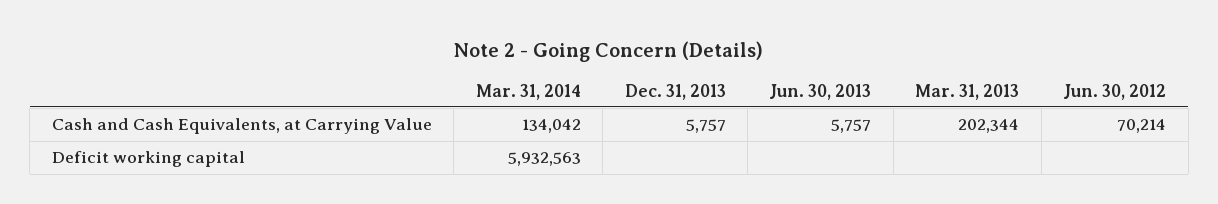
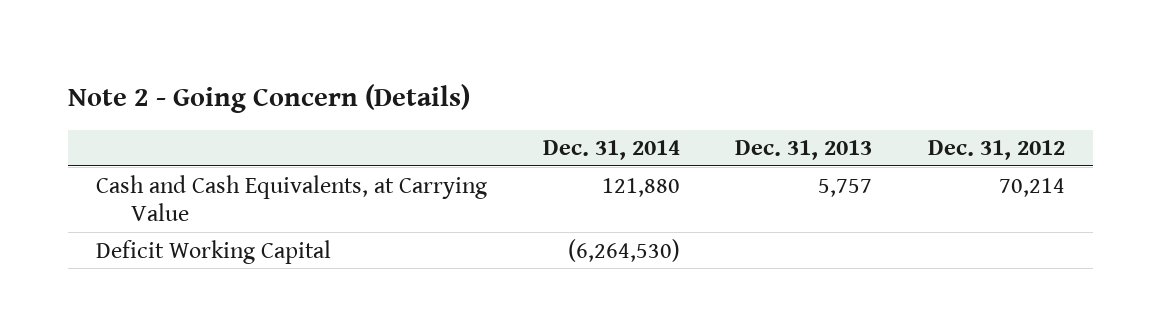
[475,83,581,100] Mar. 31, 2014 -> none
[769,83,872,100] Jun. 30, 2013 -> none
[915,83,1020,100] Mar. 31, 2013 -> none
[1063,83,1167,100] Jun. 30, 2012 -> none
none -> [542,140,680,161] Dec. 31, 2014
none -> [927,140,1065,161] Dec. 31, 2012
[51,151,245,168] Deficit working capital -> [96,239,332,264] Deficit Working Capital

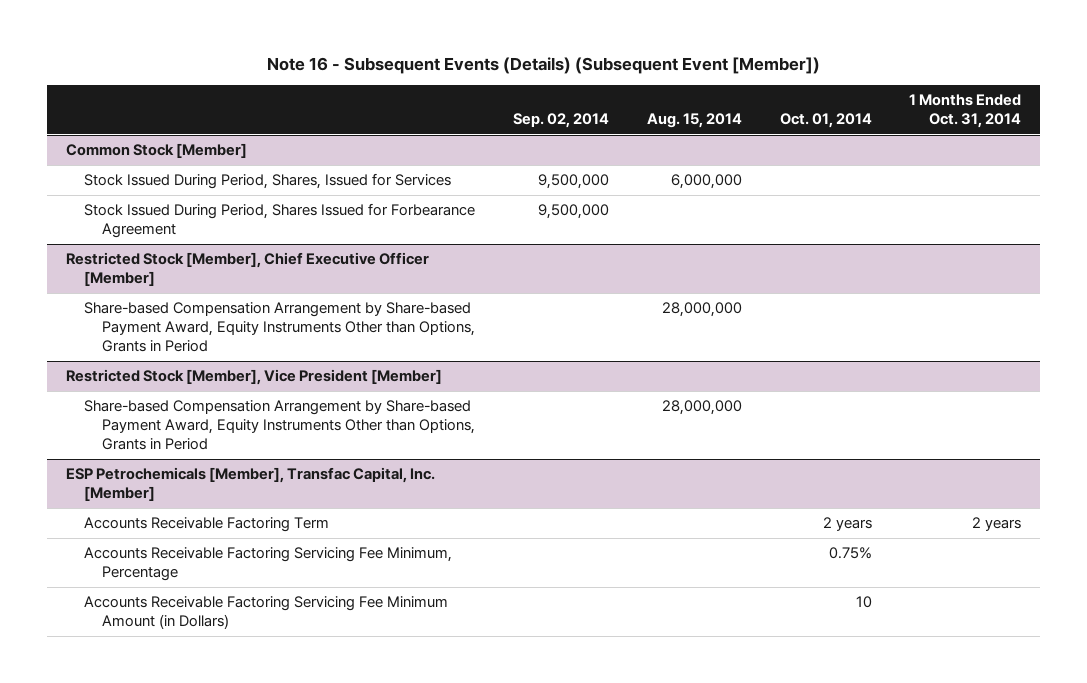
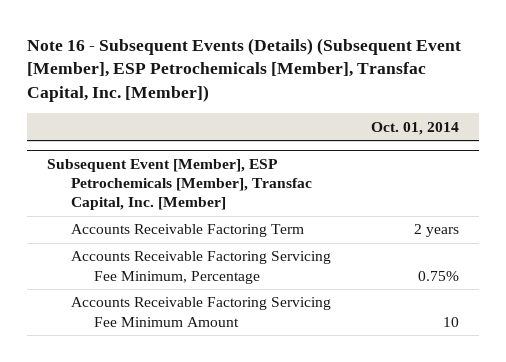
[266,57,820,75] Note 16 - Subsequent Events (Details) (Subsequent Event [Member]) -> [26,37,461,103] Note 16 - Subsequent Events (Details) (Subsequent Event [Member], ESP Petrochemicals [Member], Transfac Capital, Inc. [Member])
[512,113,609,129] Sep. 02, 2014 -> none
[646,113,742,129] Aug. 15, 2014 -> none
[909,94,1022,129] 1 Months Ended Oct. 31, 2014 -> none
[65,143,247,159] Common Stock [Member] -> none
[83,173,451,190] Stock Issued During Period, Shares, Issued for Services -> none
[83,203,475,239] Stock Issued During Period, Shares Issued for Forbearance Agreement -> none
[65,252,429,287] Restricted Stock [Member], Chief Executive Officer [Member] -> none
[83,302,476,352] Share-based Compensation Arrangement by Share-based Payment Award, Equity Instruments Other than Options, Grants in Period -> none
[65,369,442,386] Restricted Stock [Member], Vice President [Member] -> none
[83,400,476,450] Share-based Compensation Arrangement by Share-based Payment Award, Equity Instruments Other than Options, Grants in Period -> none
[65,467,435,502] ESP Petrochemicals [Member], Transfac Capital, Inc. [Member] -> [47,159,312,211] Subsequent Event [Member], ESP Petrochemicals [Member], Transfac Capital, Inc. [Member]
[83,596,448,630] Accounts Receivable Factoring Servicing Fee Minimum Amount (in Dollars) -> [70,297,331,327] Accounts Receivable Factoring Servicing Fee Minimum Amount

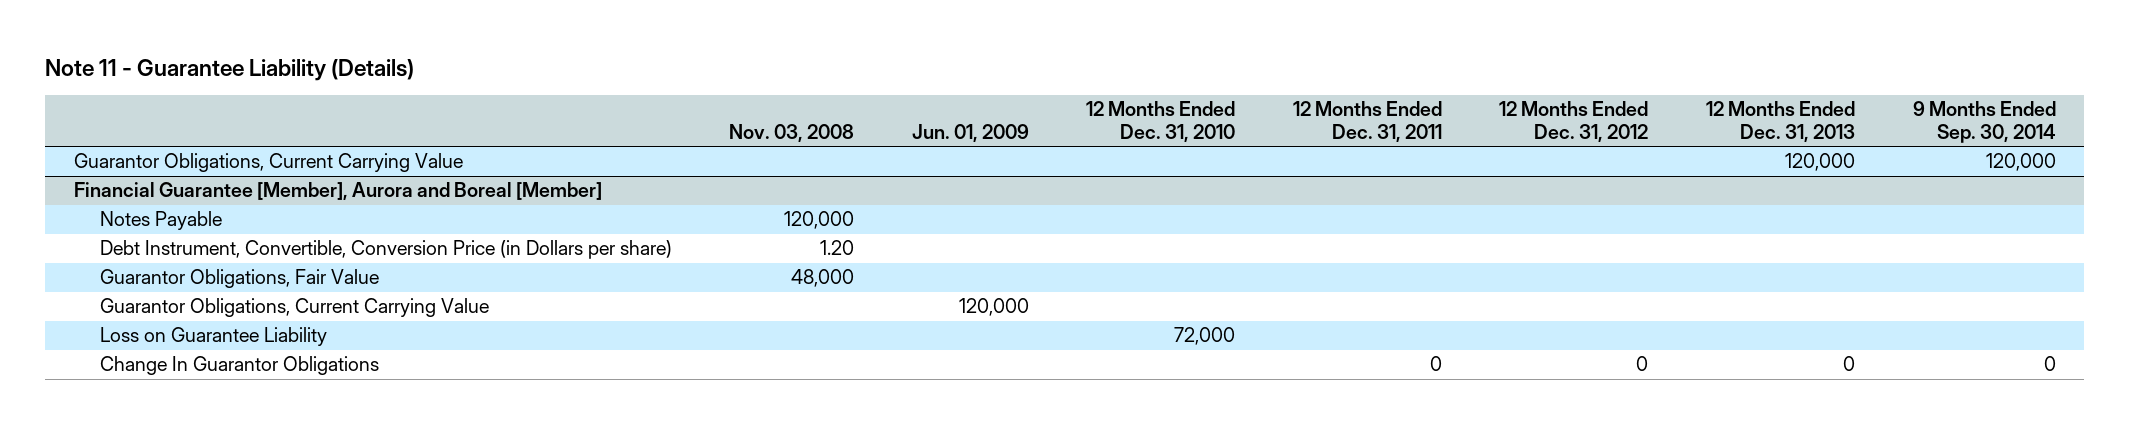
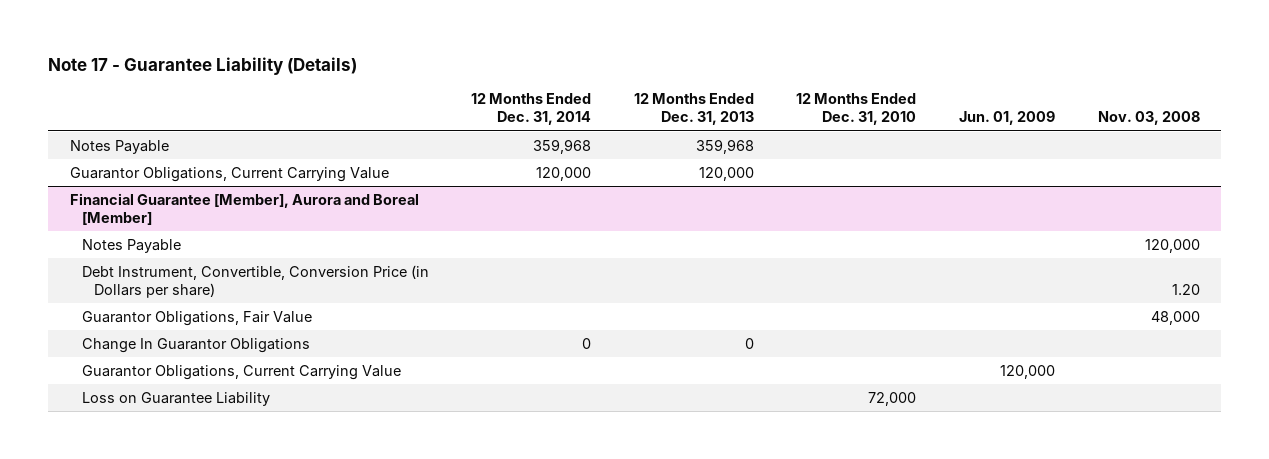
[45,58,415,81] Note 11 - Guarantee Liability (Details) -> [48,56,358,75] Note 17 - Guarantee Liability (Details)
[1292,101,1442,142] 12 Months Ended Dec. 31, 2011 -> none
[1499,101,1649,142] 12 Months Ended Dec. 31, 2012 -> none
[1912,101,2056,143] 9 Months Ended Sep. 30, 2014 -> none
none -> [471,93,592,126] 12 Months Ended Dec. 31, 2014
none -> [69,139,169,154] Notes Payable
[99,356,379,376] Change In Guarantor Obligations -> [81,337,310,353] Change In Guarantor Obligations

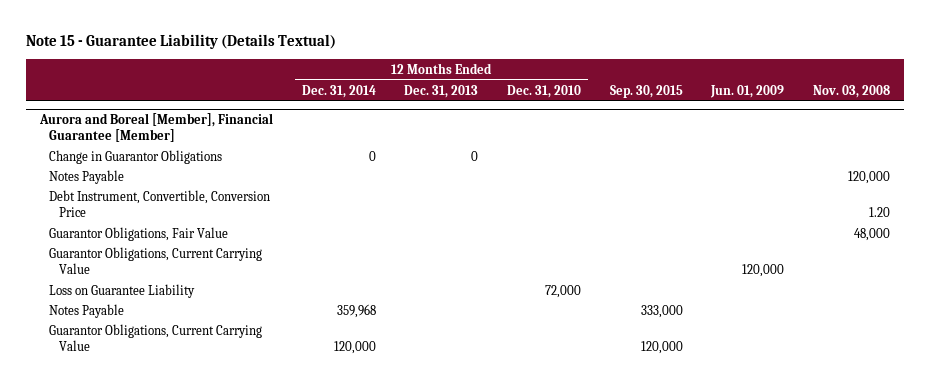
[48,56,358,75] Note 17 - Guarantee Liability (Details) -> [25,34,336,50] Note 15 - Guarantee Liability (Details Textual)
none -> [609,84,683,98] Sep. 30, 2015
[69,139,169,154] Notes Payable -> none
[69,166,389,182] Guarantor Obligations, Current Carrying Value -> none
[69,192,419,225] Financial Guarantee [Member], Aurora and Boreal [Member] -> [39,112,274,142] Aurora and Boreal [Member], Financial Guarantee [Member]
none -> [49,149,223,164] Change in Guarantor Obligations
[81,264,429,298] Debt Instrument, Convertible, Conversion Price (in Dollars per share) -> [49,189,271,217] Debt Instrument, Convertible, Conversion Price
[81,337,310,353] Change In Guarantor Obligations -> none
none -> [49,303,125,318] Notes Payable
none -> [49,323,263,351] Guarantor Obligations, Current Carrying Value

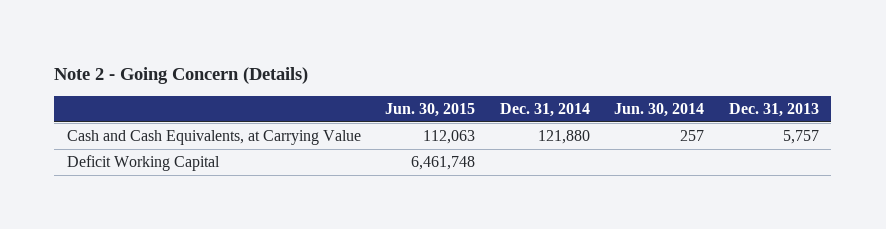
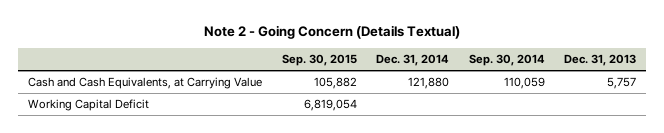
[54,66,309,84] Note 2 - Going Concern (Details) -> [204,25,461,40] Note 2 - Going Concern (Details Textual)
[385,102,476,117] Jun. 30, 2015 -> none
[614,102,705,117] Jun. 30, 2014 -> none
none -> [281,54,357,67] Sep. 30, 2015
none -> [468,54,545,67] Sep. 30, 2014
[66,155,220,172] Deficit Working Capital -> [27,99,149,112] Working Capital Deficit

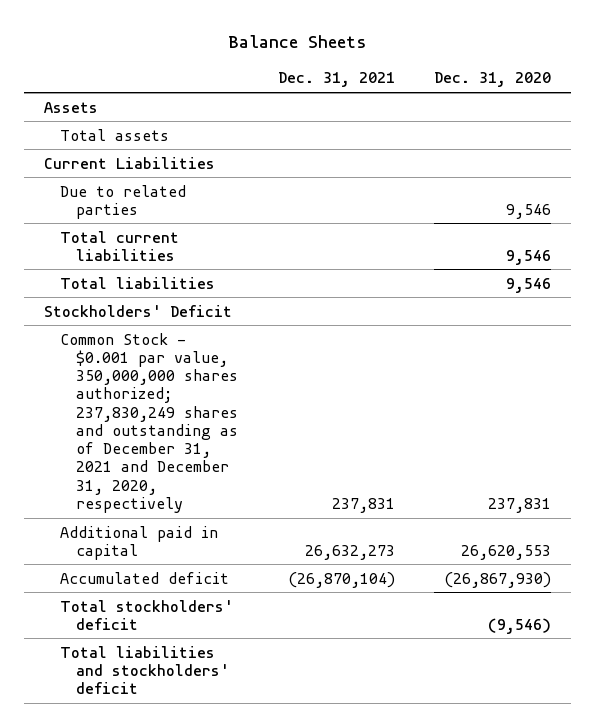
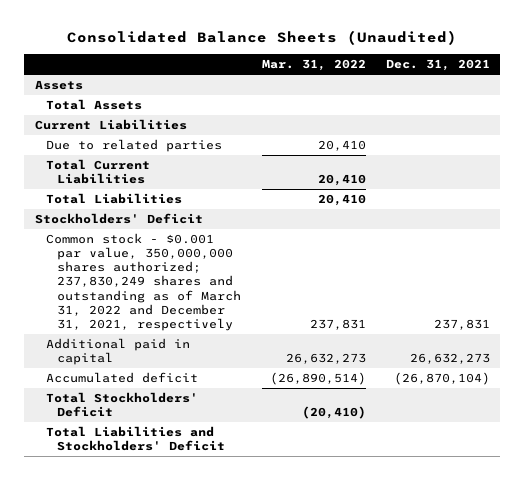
[227,35,367,49] Balance Sheets -> [67,30,458,46] Consolidated Balance Sheets (Unaudited)
[434,72,552,88] Dec. 31, 2020 -> none
none -> [261,59,366,72] Mar. 31, 2022
[59,128,169,141] Total assets -> [45,99,142,111] Total Assets
[59,230,179,261] Total current liabilities -> [45,159,150,185] Total Current Liabilities
[59,276,215,289] Total liabilities -> [45,193,182,205] Total Liabilities
[59,332,238,514] Common Stock - $0.001 par value, 350,000,000 shares authorized; 237,830,249 shares and outstanding as of December 31, 2021 and December 31, 2020, respectively -> [45,233,242,331] Common stock - $0.001 par value, 350,000,000 shares authorized; 237,830,249 shares and outstanding as of March 31, 2022 and December 31, 2021, respectively
[59,599,233,630] Total stockholders' deficit -> [45,392,198,418] Total Stockholders' Deficit
[59,645,229,695] Total liabilities and stockholders' deficit -> [45,426,226,452] Total Liabilities and Stockholders' Deficit

